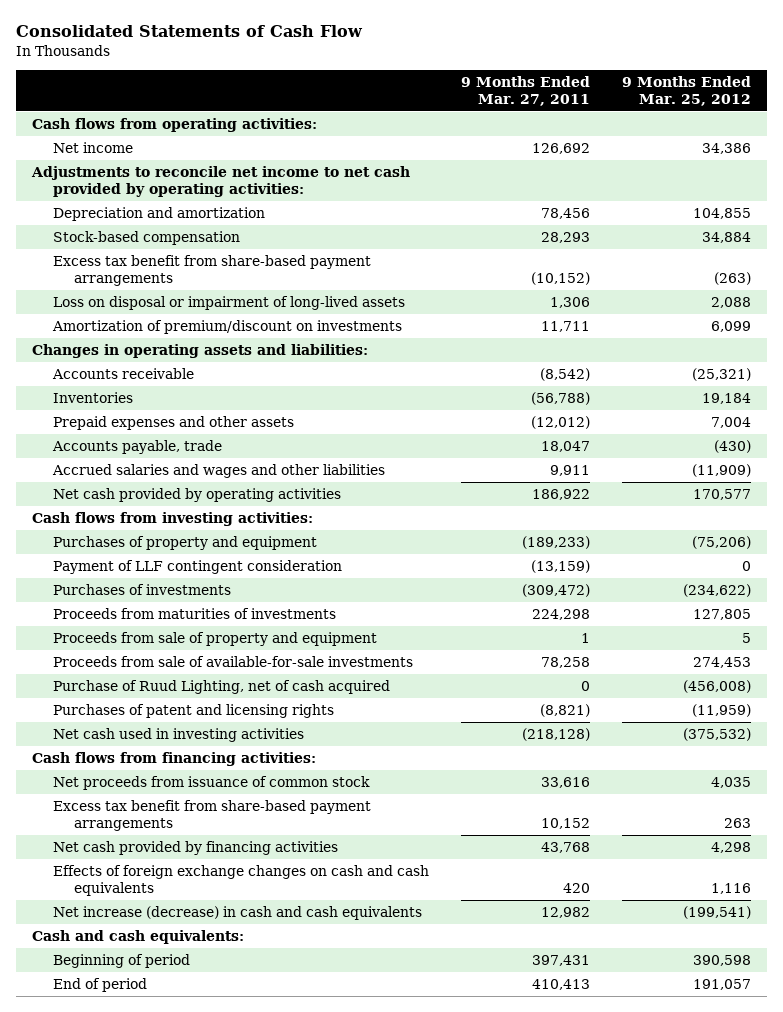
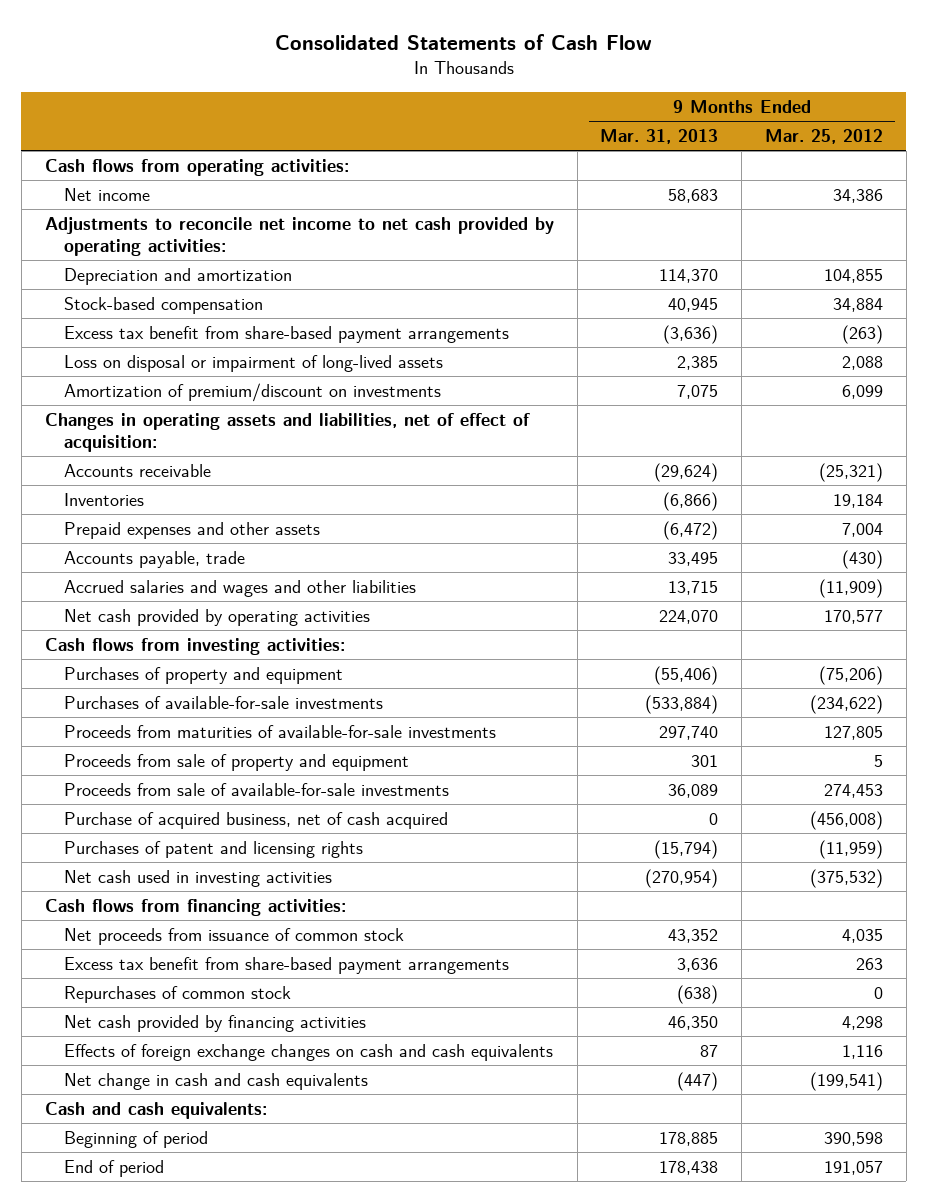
[461,75,591,106] 9 Months Ended Mar. 27, 2011 -> none
none -> [600,129,719,145] Mar. 31, 2013
[31,344,368,359] Changes in operating assets and liabilities: -> [44,412,530,452] Changes in operating assets and liabilities, net of effect of acquisition:
[53,560,343,575] Payment of LLF contingent consideration -> none
[53,584,232,596] Purchases of investments -> [63,695,383,709] Purchases of available-for-sale investments
[53,608,337,620] Proceeds from maturities of investments -> [63,724,496,738] Proceeds from maturities of available-for-sale investments
[53,680,391,695] Purchase of Ruud Lighting, net of cash acquired -> [63,811,448,829] Purchase of acquired business, net of cash acquired
none -> [63,985,291,1003] Repurchases of common stock
[53,906,423,921] Net increase (decrease) in cash and cash equivalents -> [63,1072,368,1090] Net change in cash and cash equivalents

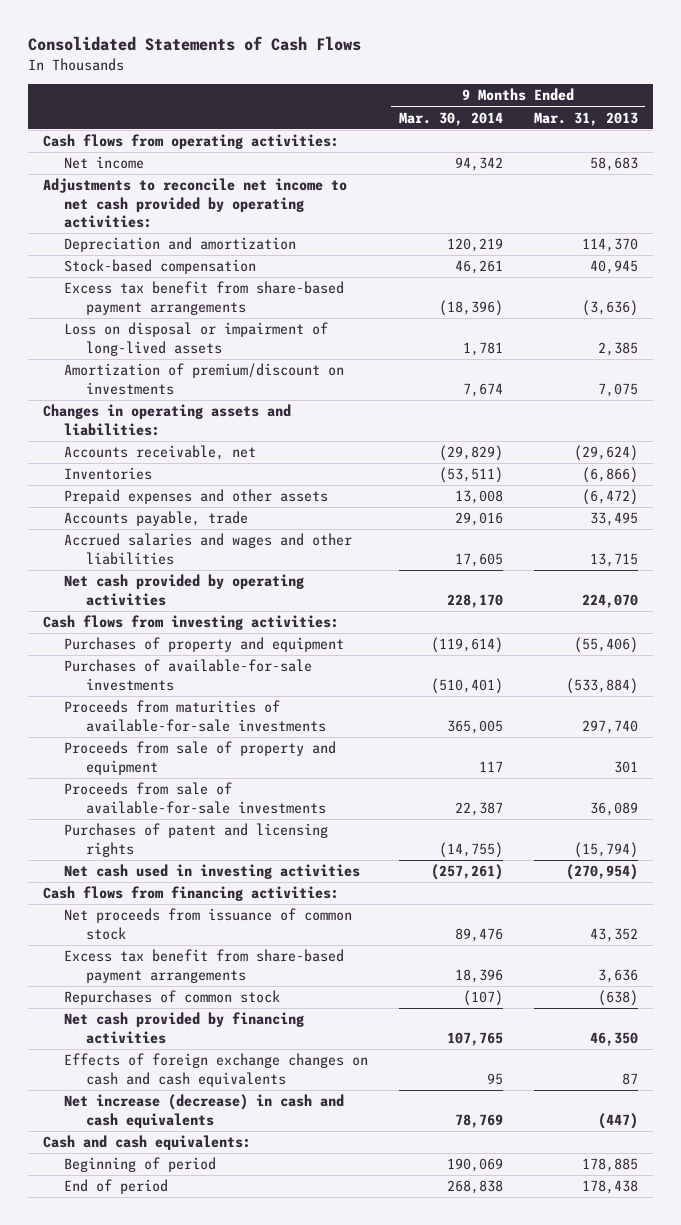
[274,33,652,50] Consolidated Statements of Cash Flow -> [27,36,361,52] Consolidated Statements of Cash Flows
[764,129,883,145] Mar. 25, 2012 -> none
none -> [399,111,504,126] Mar. 30, 2014
[44,412,530,452] Changes in operating assets and liabilities, net of effect of acquisition: -> [43,404,292,436] Changes in operating assets and liabilities:
[63,463,211,477] Accounts receivable -> [64,445,257,461] Accounts receivable, net
[63,811,448,829] Purchase of acquired business, net of cash acquired -> none
[63,1072,368,1090] Net change in cash and cash equivalents -> [64,1094,345,1128] Net increase (decrease) in cash and cash equivalents

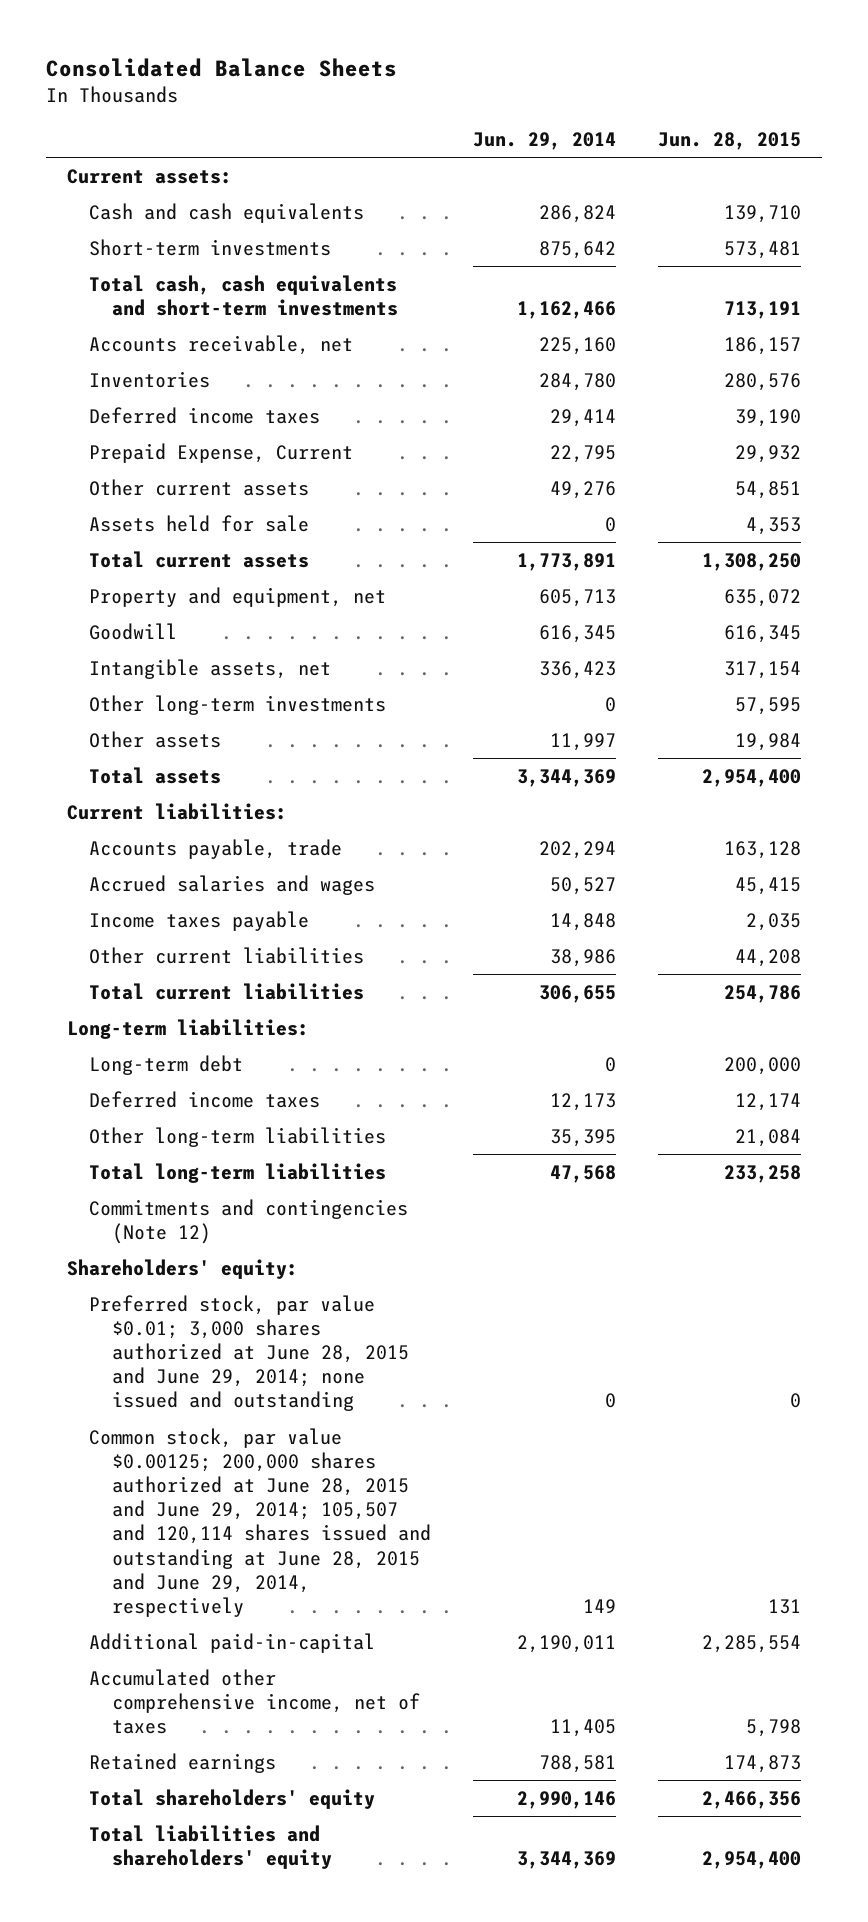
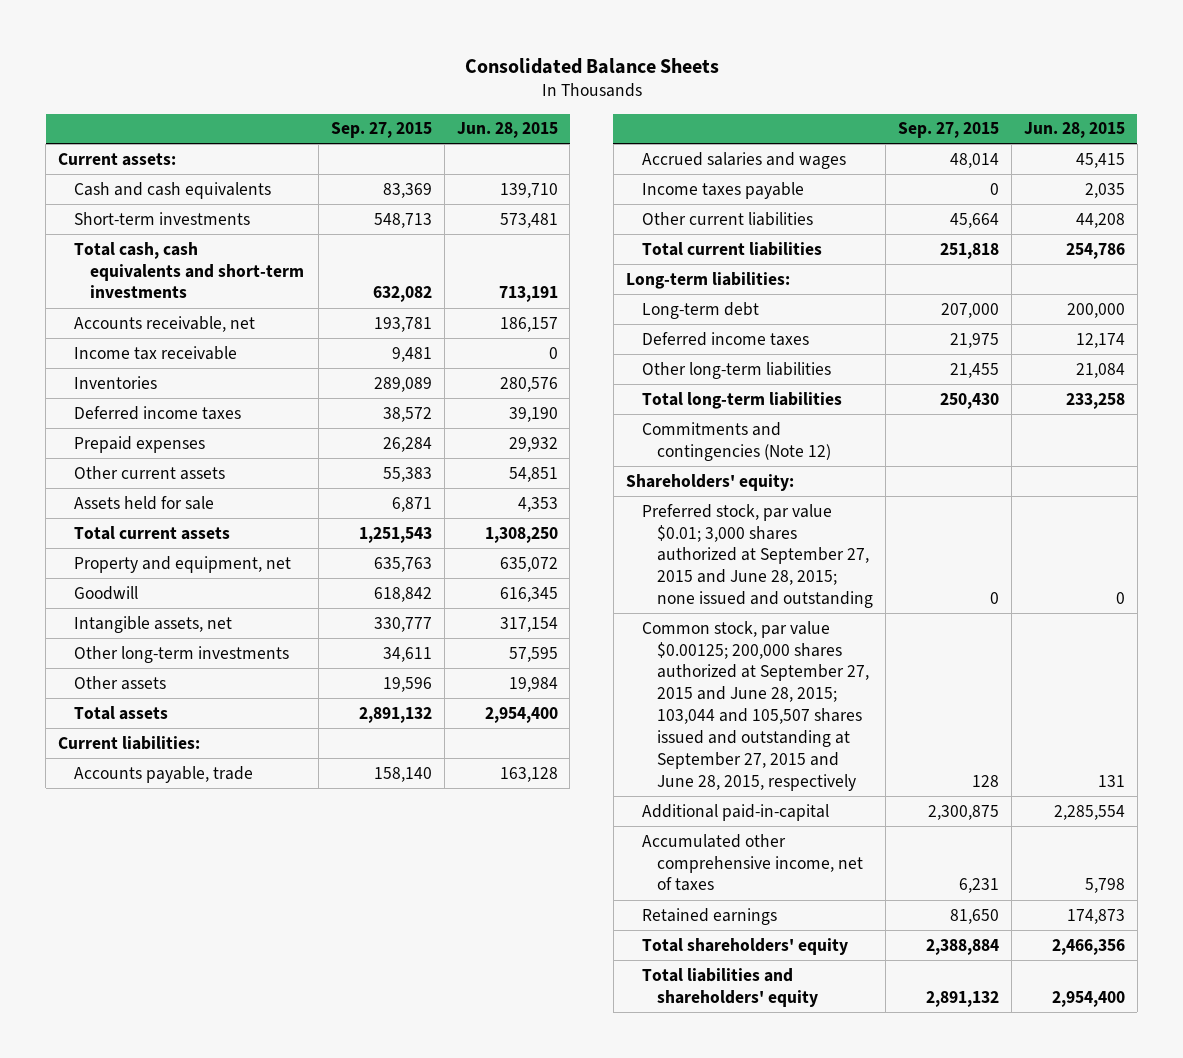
[473,131,617,150] Jun. 29, 2014 -> none
none -> [330,122,432,139] Sep. 27, 2015
none -> [74,345,238,360] Income tax receivable
[89,442,354,463] Prepaid Expense, Current -> [74,435,206,453] Prepaid expenses
[89,1294,410,1412] Preferred stock, par value $0.01; 3,000 shares authorized at June 28, 2015 and June 29, 2014; none issued and outstanding -> [641,503,874,609] Preferred stock, par value $0.01; 3,000 shares authorized at September 27, 2015 and June 28, 2015; none issued and outstanding
[89,1427,432,1617] Common stock, par value $0.00125; 200,000 shares authorized at June 28, 2015 and June 29, 2014; 105,507 and 120,114 shares issued and outstanding at June 28, 2015 and June 29, 2014, respectively -> [641,620,870,791] Common stock, par value $0.00125; 200,000 shares authorized at September 27, 2015 and June 28, 2015; 103,044 and 105,507 shares issued and outstanding at September 27, 2015 and June 28, 2015, respectively

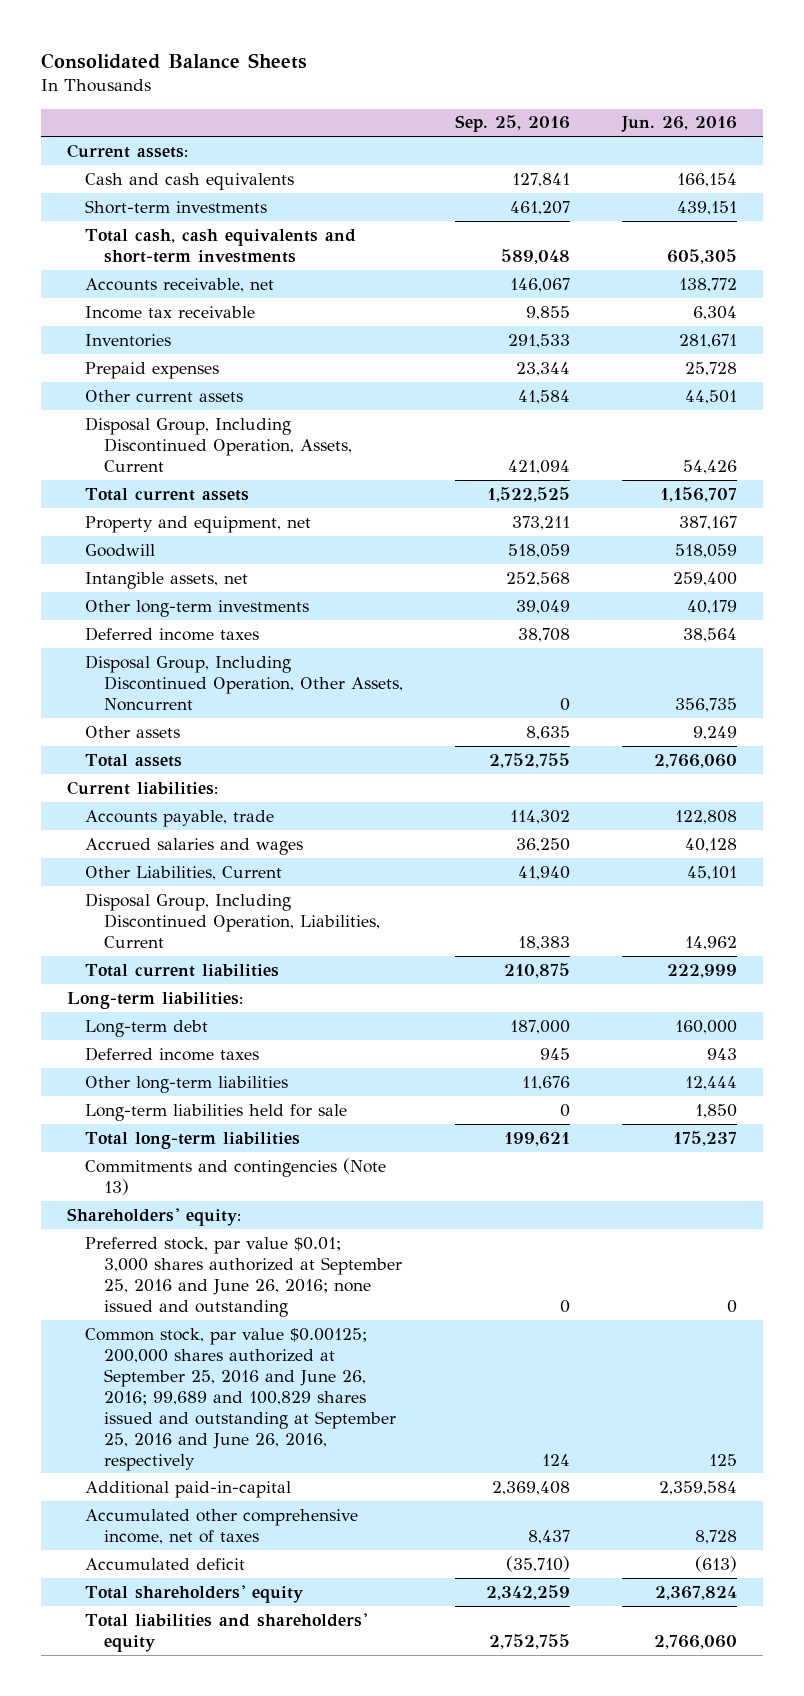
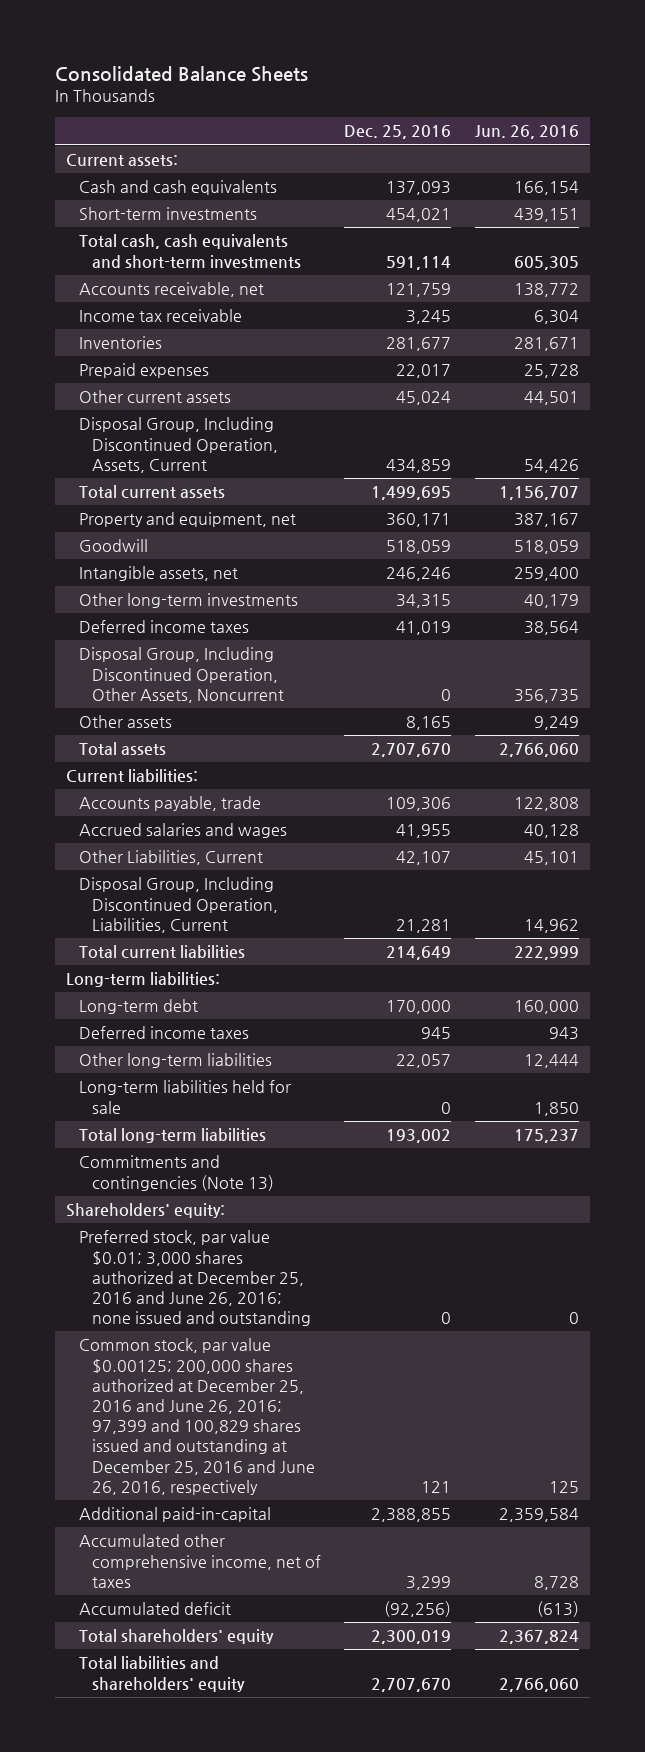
[454,115,570,133] Sep. 25, 2016 -> none
none -> [344,125,452,140] Dec. 25, 2016
[85,1236,402,1317] Preferred stock, par value $0.01; 3,000 shares authorized at September 25, 2016 and June 26, 2016; none issued and outstanding -> [79,1230,312,1327] Preferred stock, par value $0.01; 3,000 shares authorized at December 25, 2016 and June 26, 2016; none issued and outstanding
[85,1327,396,1471] Common stock, par value $0.00125; 200,000 shares authorized at September 25, 2016 and June 26, 2016; 99,689 and 100,829 shares issued and outstanding at September 25, 2016 and June 26, 2016, respectively -> [79,1338,316,1495] Common stock, par value $0.00125; 200,000 shares authorized at December 25, 2016 and June 26, 2016; 97,399 and 100,829 shares issued and outstanding at December 25, 2016 and June 26, 2016, respectively

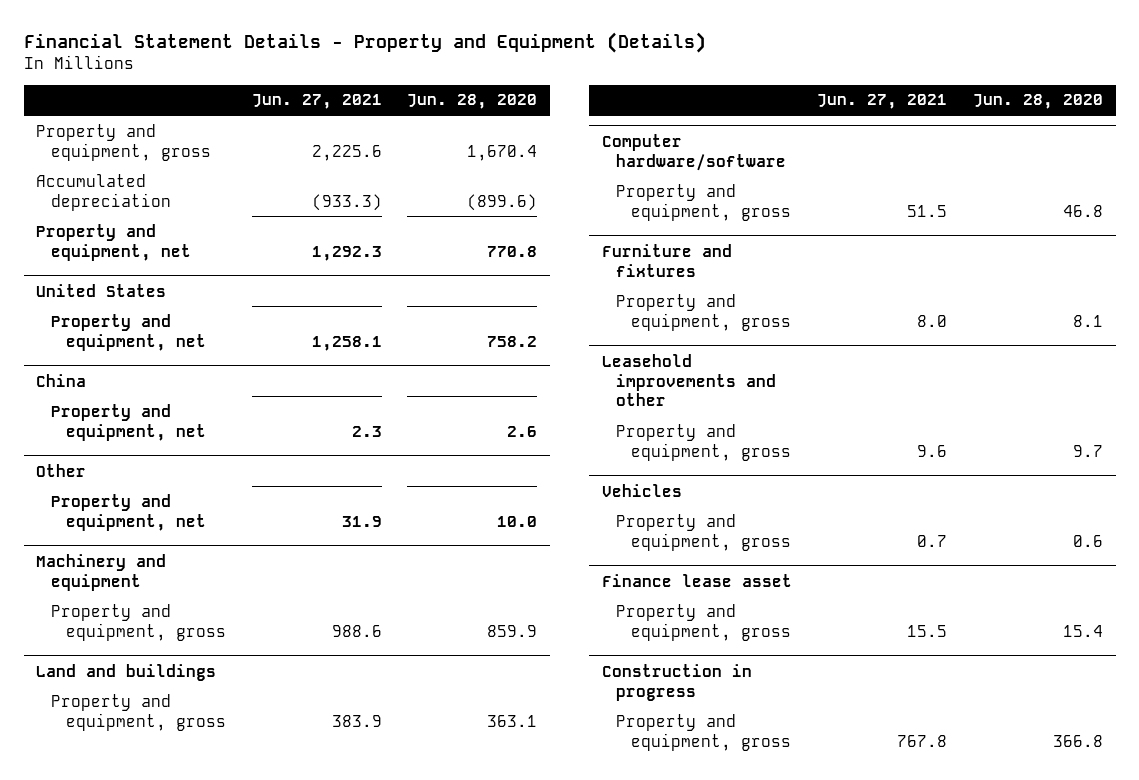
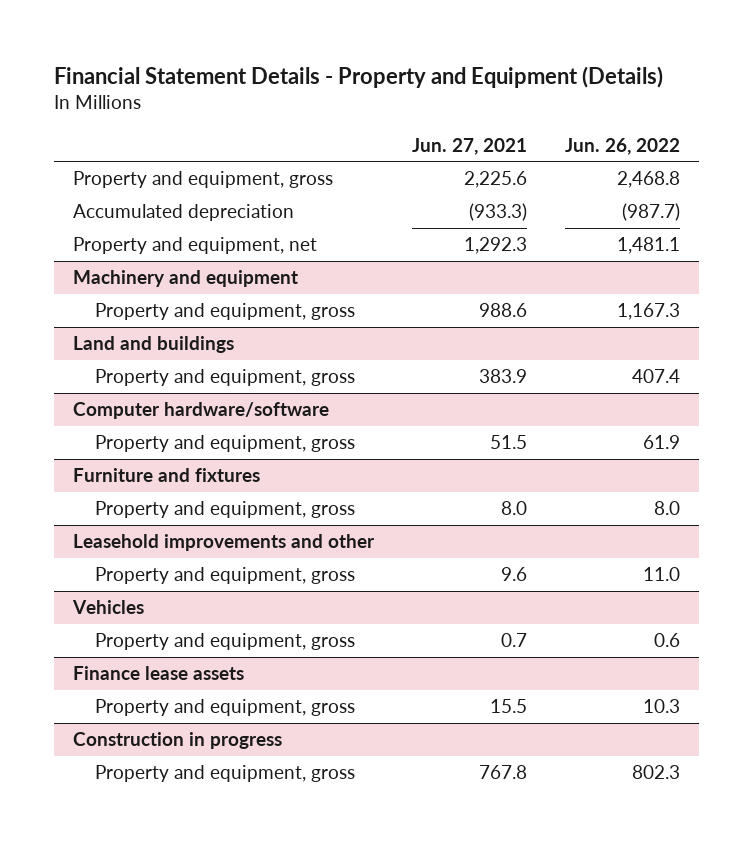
[407,94,538,110] Jun. 28, 2020 -> none
none -> [565,137,681,155] Jun. 26, 2022
[36,283,167,297] United States -> none
[50,313,206,351] Property and equipment, net -> none
[36,373,87,387] China -> none
[50,403,206,441] Property and equipment, net -> none
[36,463,87,477] Other -> none
[50,493,206,531] Property and equipment, net -> none
[601,573,792,587] Finance lease asset -> [73,666,245,681] Finance lease assets

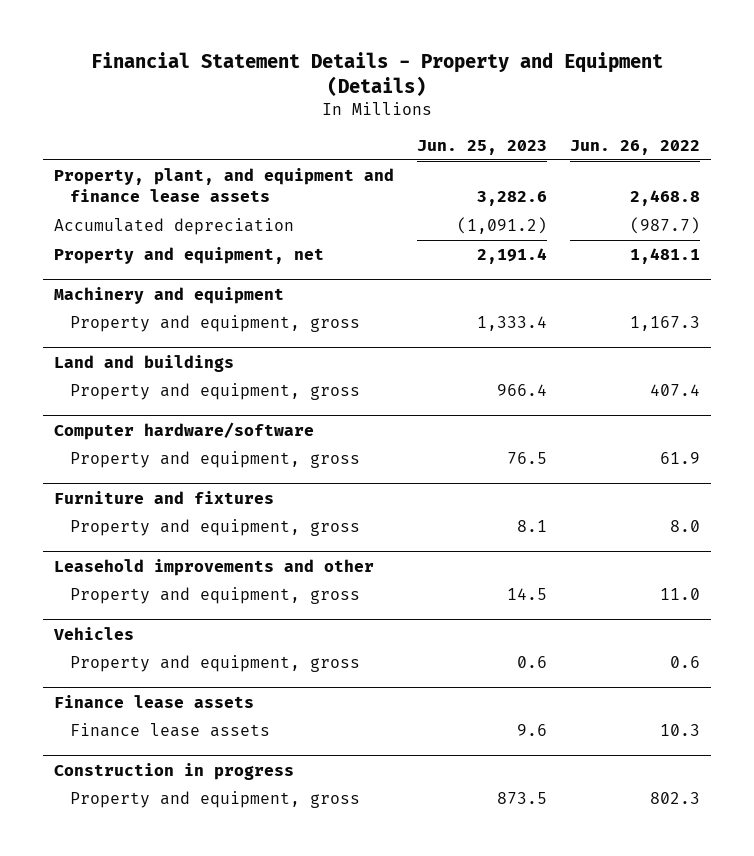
[412,137,528,155] Jun. 27, 2021 -> none
none -> [416,140,547,156] Jun. 25, 2023
[73,171,334,189] Property and equipment, gross -> [54,168,395,202] Property, plant, and equipment and finance lease assets
[95,699,356,717] Property and equipment, gross -> none
none -> [69,723,270,738] Finance lease assets

